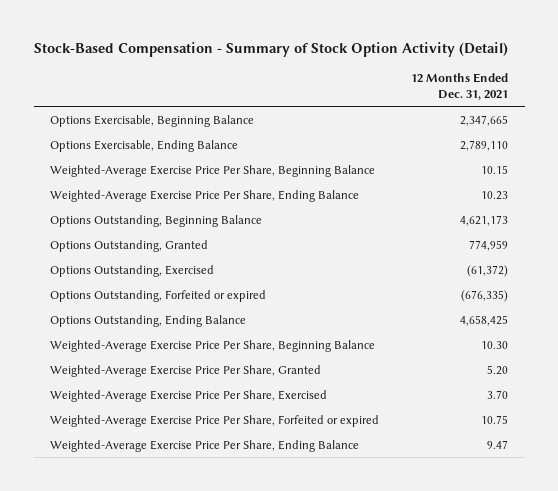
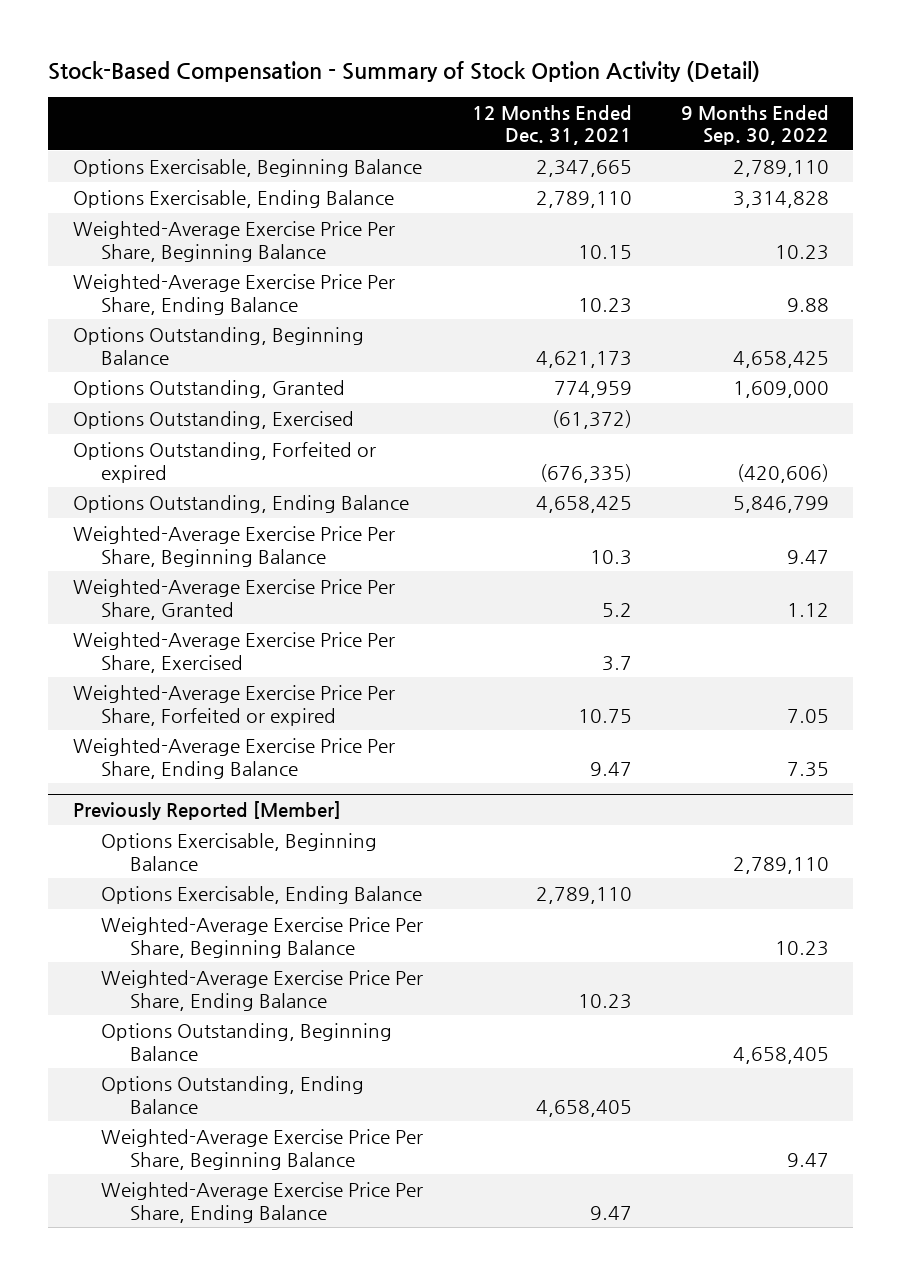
none -> [680,104,829,146] 9 Months Ended Sep. 30, 2022
[481,340,509,349] 10.30 -> [589,549,632,565] 10.3
[487,364,509,375] 5.20 -> [601,602,632,617] 5.2
[487,389,509,399] 3.70 -> [601,655,632,671] 3.7
none -> [72,801,341,821] Previously Reported [Member]
none -> [101,833,378,871] Options Exercisable, Beginning Balance
none -> [101,886,423,905] Options Exercisable, Ending Balance
none -> [101,917,424,958] Weighted-Average Exercise Price Per Share, Beginning Balance
none -> [101,970,424,1011] Weighted-Average Exercise Price Per Share, Ending Balance
none -> [101,1023,393,1061] Options Outstanding, Beginning Balance
none -> [101,1076,365,1114] Options Outstanding, Ending Balance
none -> [101,1129,424,1170] Weighted-Average Exercise Price Per Share, Beginning Balance
none -> [101,1182,424,1223] Weighted-Average Exercise Price Per Share, Ending Balance

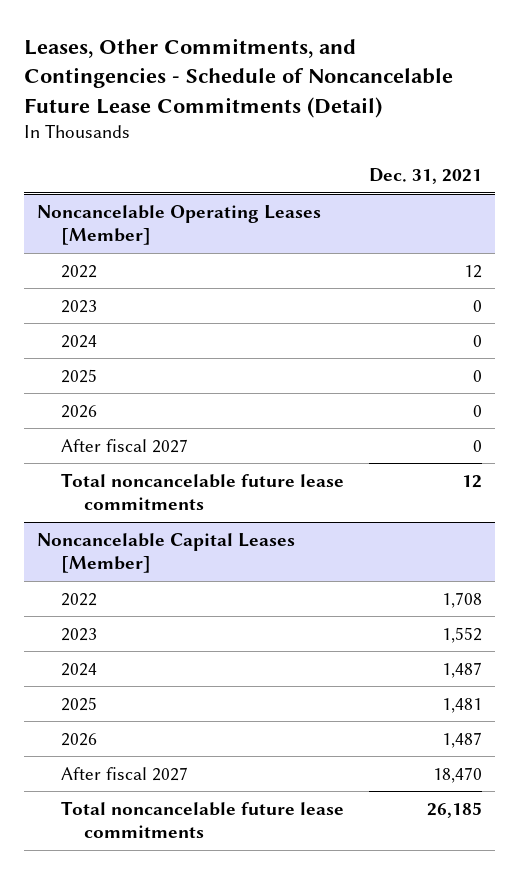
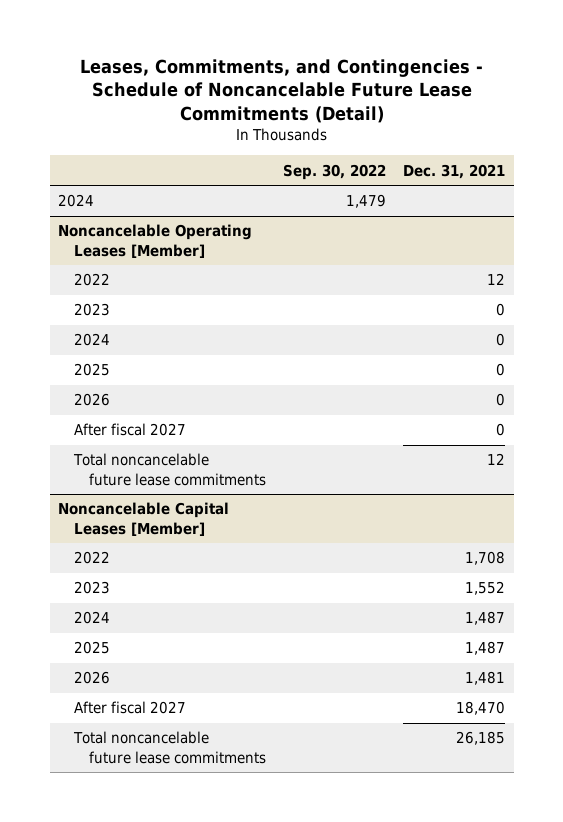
[24,37,454,118] Leases, Other Commitments, and Contingencies - Schedule of Noncancelable Future Lease Commitments (Detail) -> [79,59,483,123] Leases, Commitments, and Contingencies - Schedule of Noncancelable Future Lease Commitments (Detail)
none -> [282,163,386,180] Sep. 30, 2022
none -> [58,194,95,208] 2024
[441,697,482,713] 1,481 -> [465,641,506,656] 1,487
[441,731,482,748] 1,487 -> [465,671,506,686] 1,481

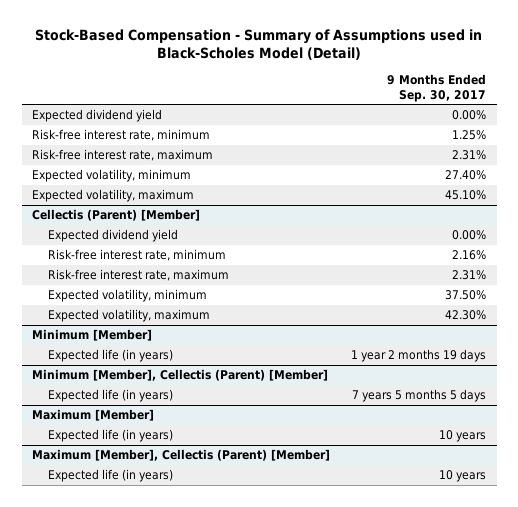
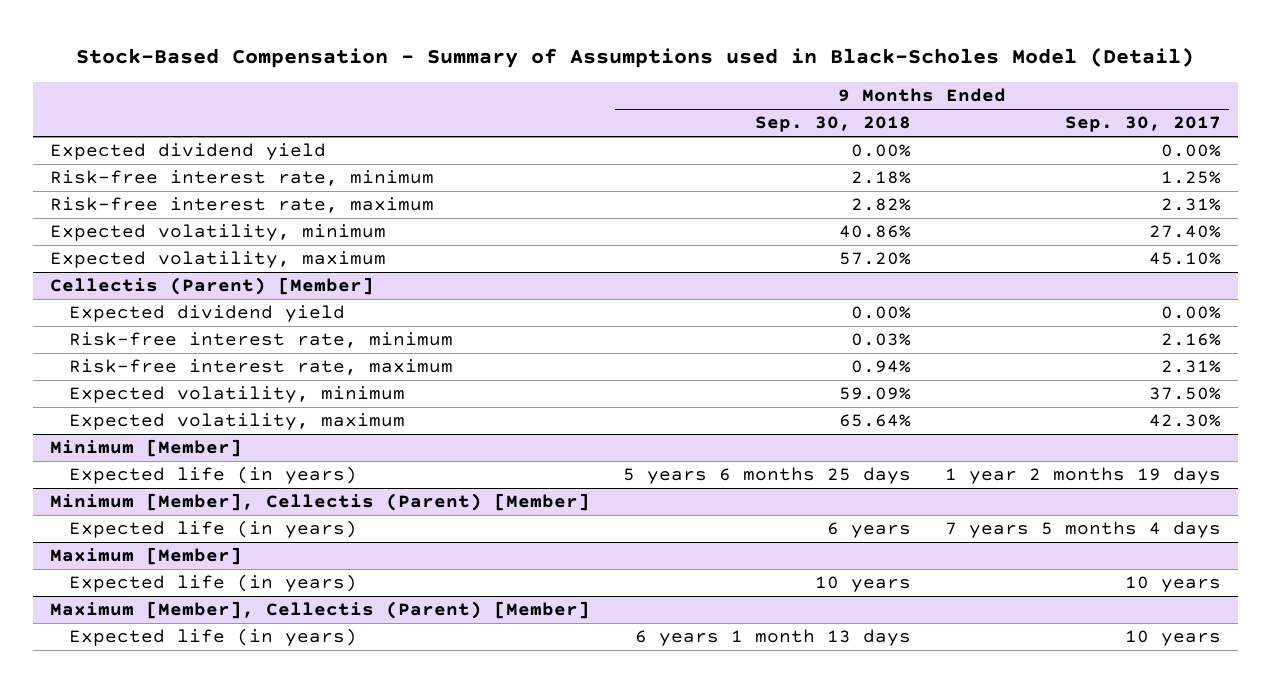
none -> [755,116,912,133] Sep. 30, 2018
[352,389,487,403] 7 years 5 months 5 days -> [945,521,1222,539] 7 years 5 months 4 days

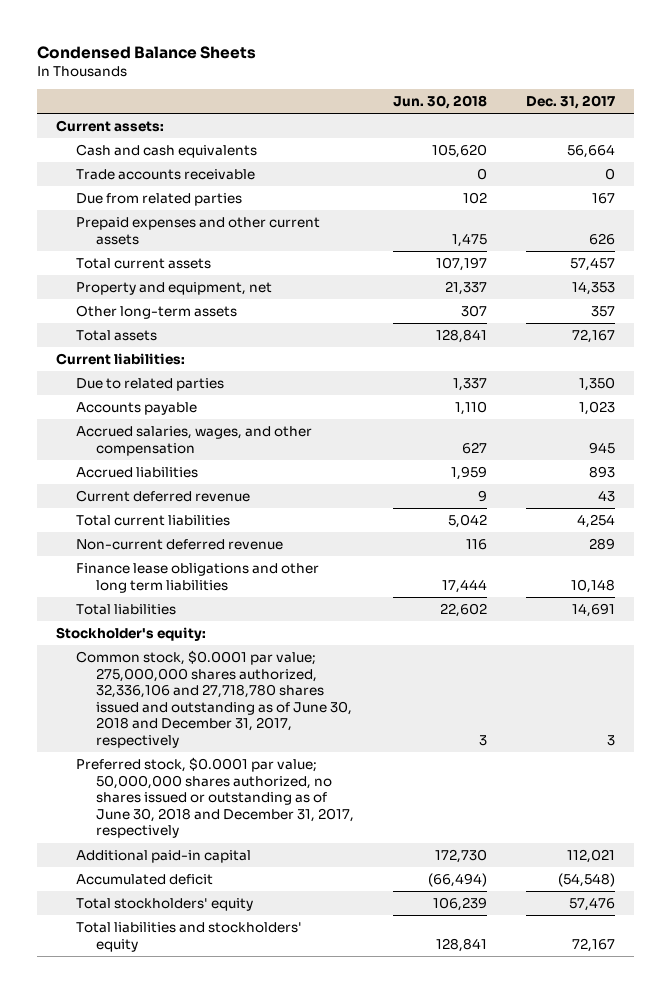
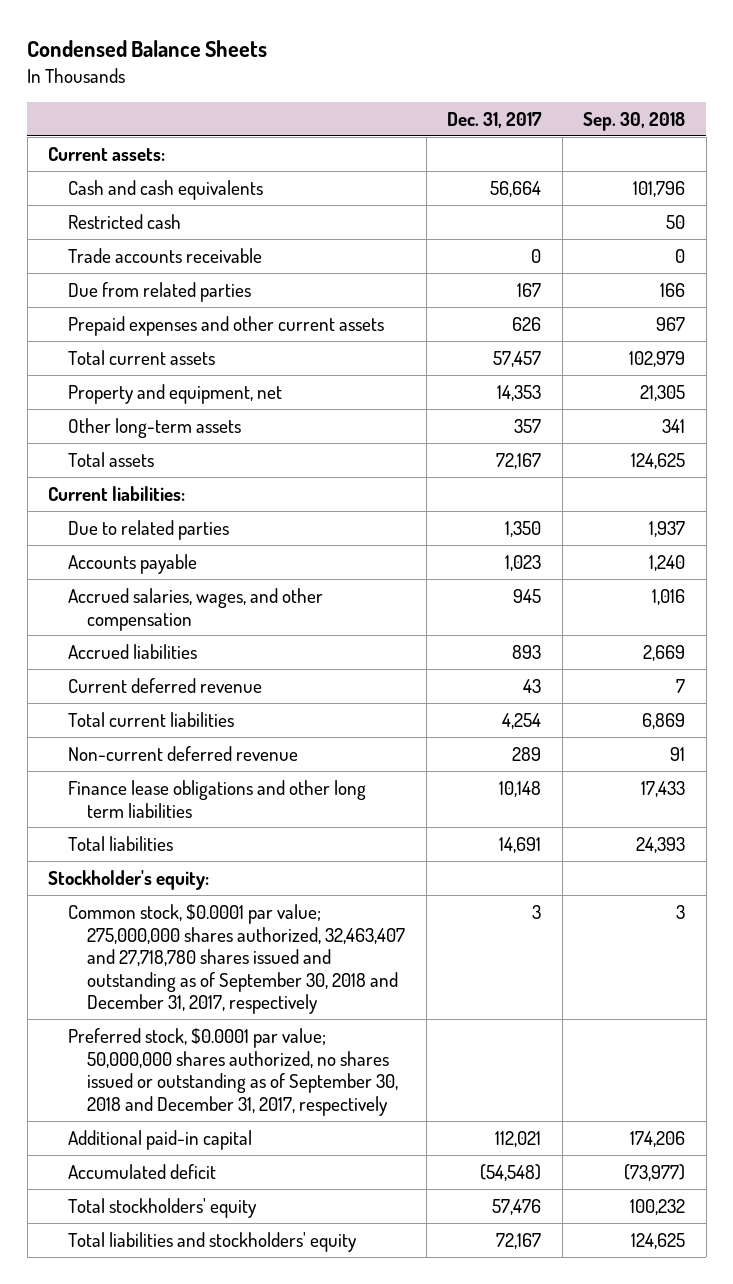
[392,94,487,109] Jun. 30, 2018 -> none
none -> [583,111,686,131] Sep. 30, 2018
none -> [67,213,181,229] Restricted cash
[76,649,353,748] Common stock, $0.0001 par value; 275,000,000 shares authorized, 32,336,106 and 27,718,780 shares issued and outstanding as of June 30, 2018 and December 31, 2017, respectively -> [67,903,406,1015] Common stock, $0.0001 par value; 275,000,000 shares authorized, 32,463,407 and 27,718,780 shares issued and outstanding as of September 30, 2018 and December 31, 2017, respectively
[76,756,355,839] Preferred stock, $0.0001 par value; 50,000,000 shares authorized, no shares issued or outstanding as of June 30, 2018 and December 31, 2017, respectively -> [67,1027,399,1116] Preferred stock, $0.0001 par value; 50,000,000 shares authorized, no shares issued or outstanding as of September 30, 2018 and December 31, 2017, respectively

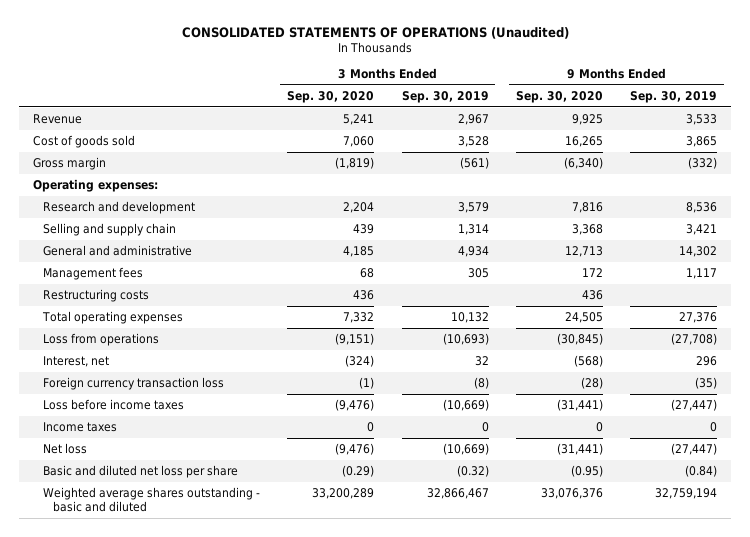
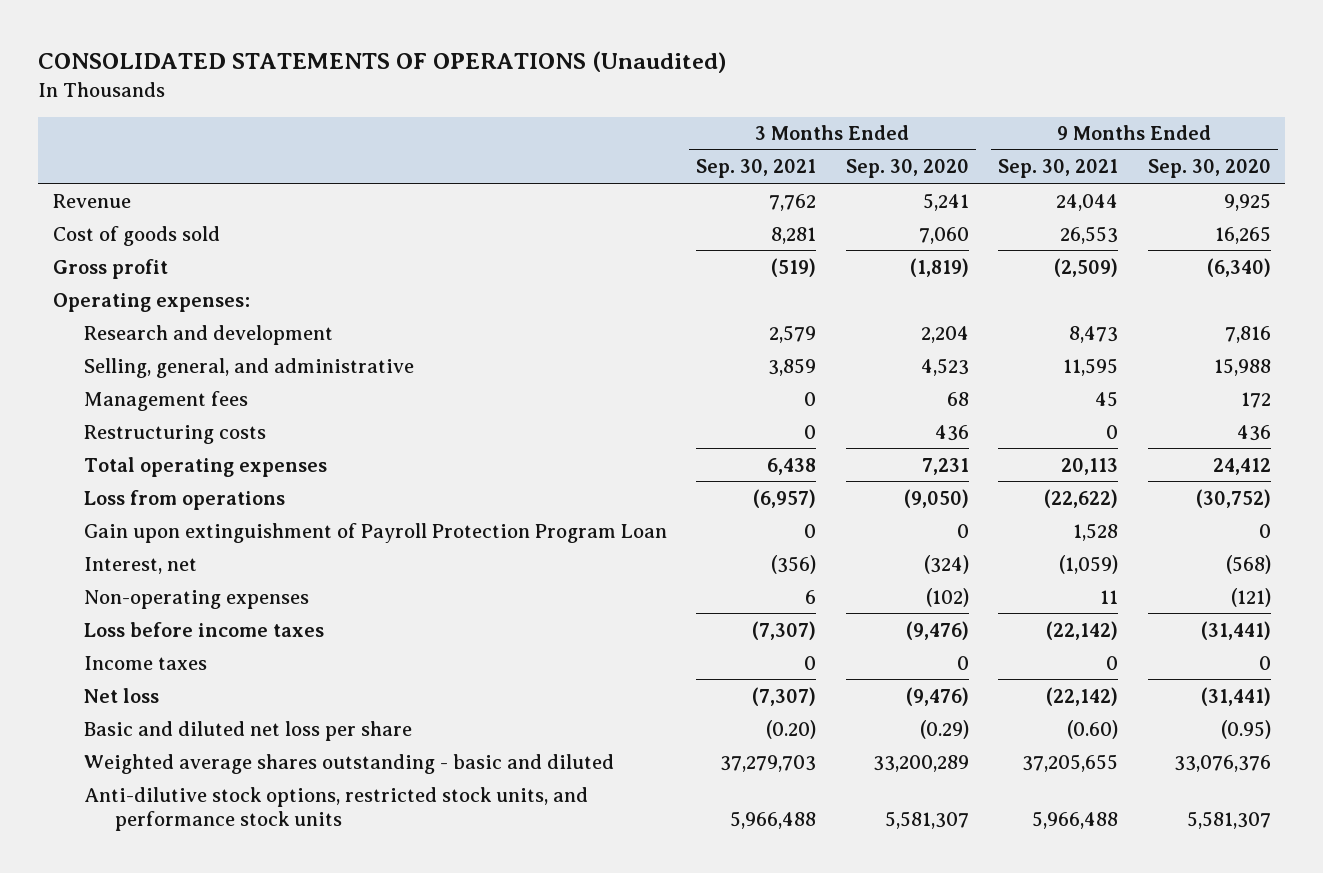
[401,90,489,103] Sep. 30, 2019 -> none
[630,90,718,103] Sep. 30, 2019 -> none
none -> [696,159,817,179] Sep. 30, 2021
none -> [998,159,1119,179] Sep. 30, 2021
[33,156,107,170] Gross margin -> [52,258,168,279] Gross profit
[43,222,177,236] Selling and supply chain -> none
[43,244,193,256] General and administrative -> [83,357,414,378] Selling, general, and administrative
[343,245,375,257] 4,185 -> [920,357,969,376] 4,523
[564,245,603,257] 12,713 -> [1213,357,1271,376] 15,988
[343,311,375,323] 7,332 -> [921,457,969,475] 7,231
[564,311,603,323] 24,505 -> [1212,457,1271,475] 24,412
[335,332,375,345] (9,151) -> [903,488,969,508] (9,050)
[556,332,603,345] (30,845) -> [1195,488,1271,508] (30,752)
none -> [83,522,667,543] Gain upon extinguishment of Payroll Protection Program Loan
[43,376,225,390] Foreign currency transaction loss -> none
none -> [83,589,309,609] Non-operating expenses
none -> [83,786,588,831] Anti-dilutive stock options, restricted stock units, and performance stock units

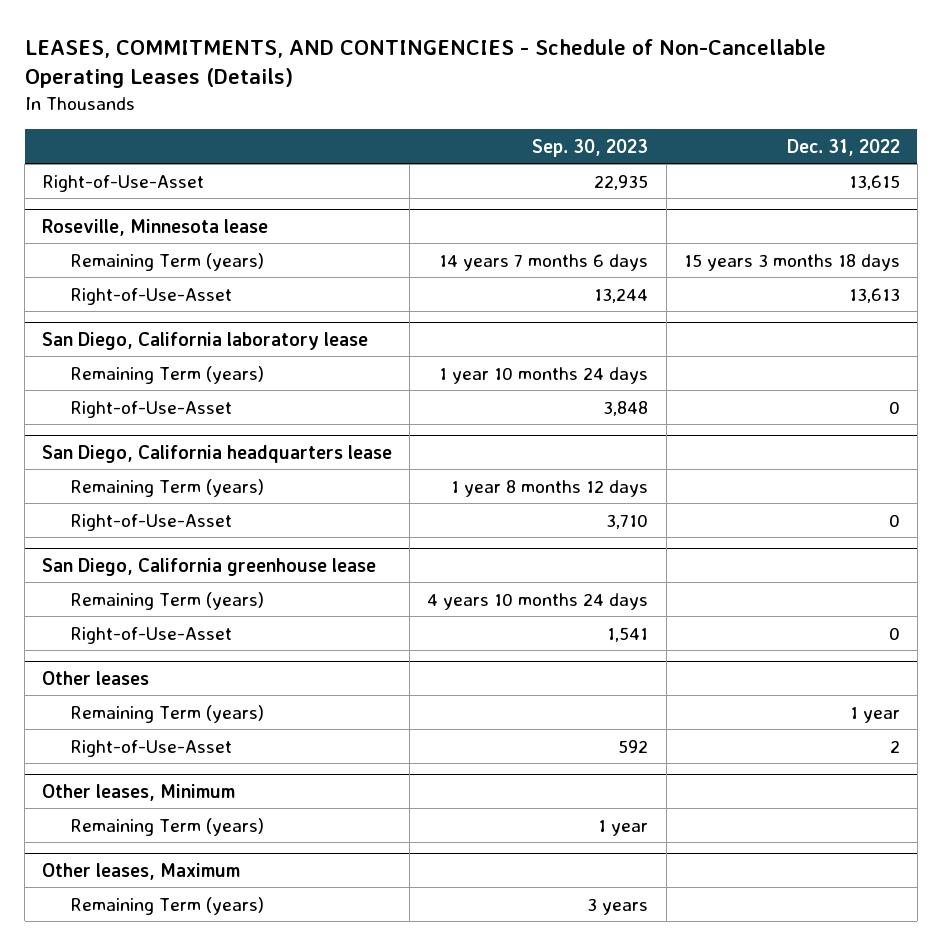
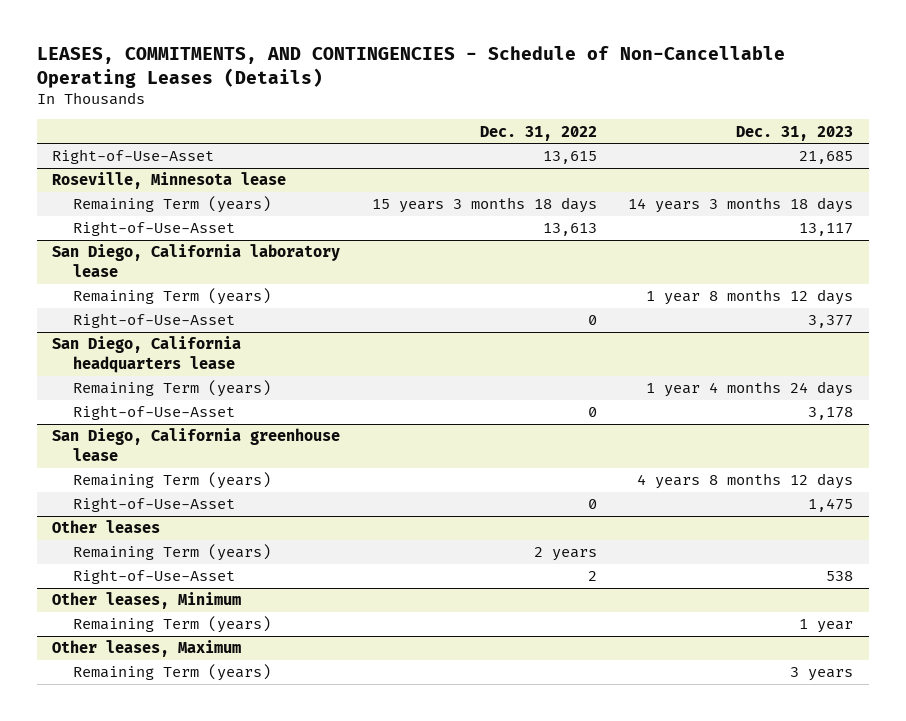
[532,138,649,157] Sep. 30, 2023 -> none
none -> [736,125,854,141] Dec. 31, 2023
[849,706,900,723] 1 year -> [533,547,597,562] 2 years

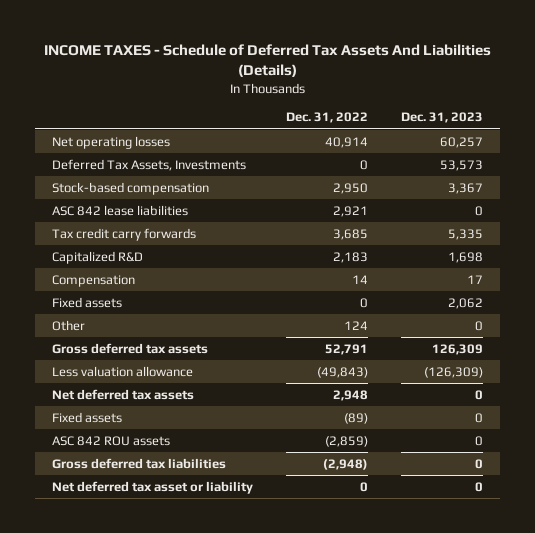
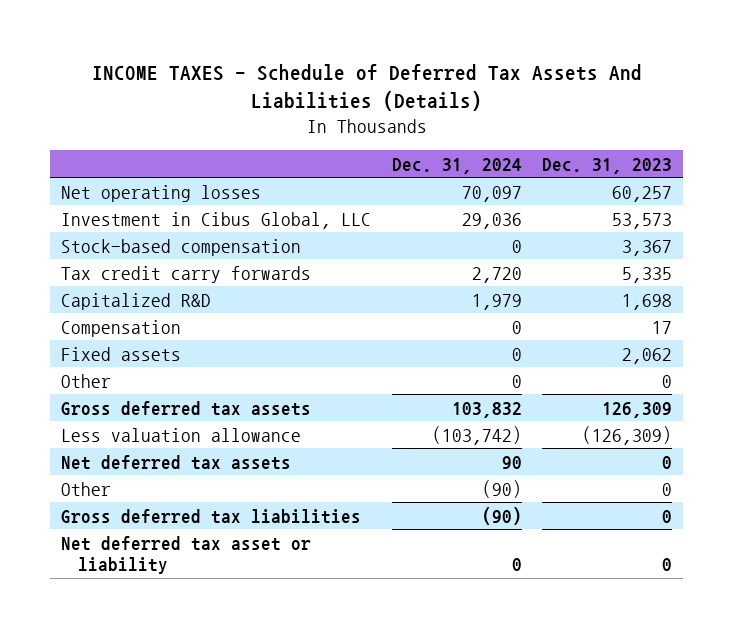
[286,112,369,124] Dec. 31, 2022 -> none
none -> [391,157,522,174] Dec. 31, 2024
[51,158,246,171] Deferred Tax Assets, Investments -> [60,211,371,229] Investment in Cibus Global, LLC
[51,204,188,216] ASC 842 lease liabilities -> none
[51,411,122,423] Fixed assets -> none
[51,435,170,446] ASC 842 ROU assets -> none
none -> [60,481,111,496] Other

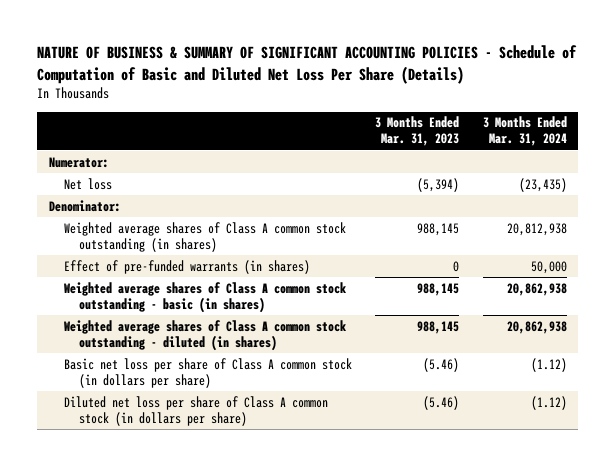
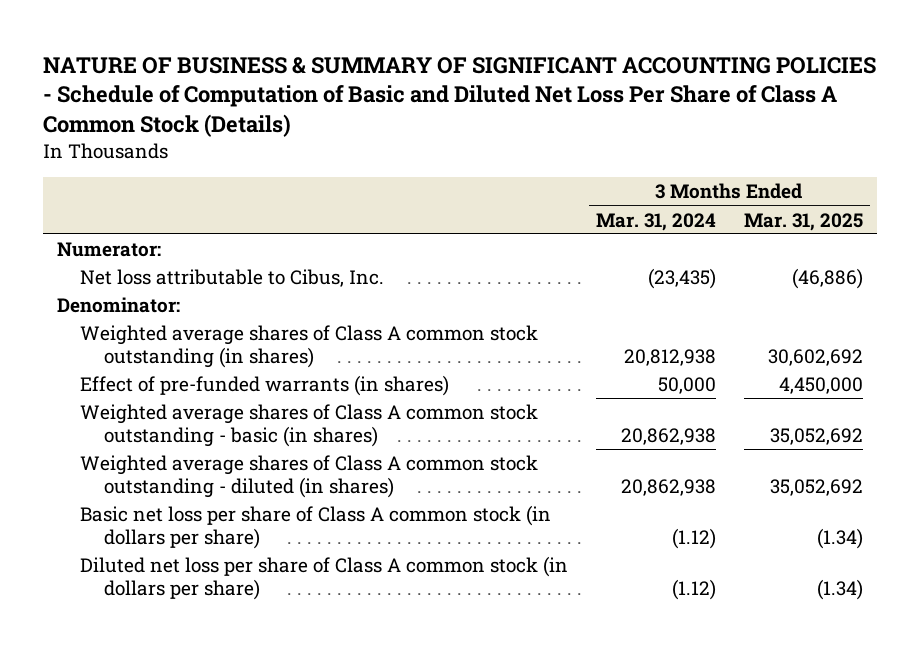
[36,45,577,84] NATURE OF BUSINESS & SUMMARY OF SIGNIFICANT ACCOUNTING POLICIES - Schedule of Computation of Basic and Diluted Net Loss Per Share (Details) -> [42,56,876,138] NATURE OF BUSINESS & SUMMARY OF SIGNIFICANT ACCOUNTING POLICIES - Schedule of Computation of Basic and Diluted Net Loss Per Share of Class A Common Stock (Details)
[375,116,460,147] 3 Months Ended Mar. 31, 2023 -> none
none -> [743,212,863,231] Mar. 31, 2025
[63,177,112,190] Net loss -> [80,269,385,288] Net loss attributable to Cibus, Inc.

